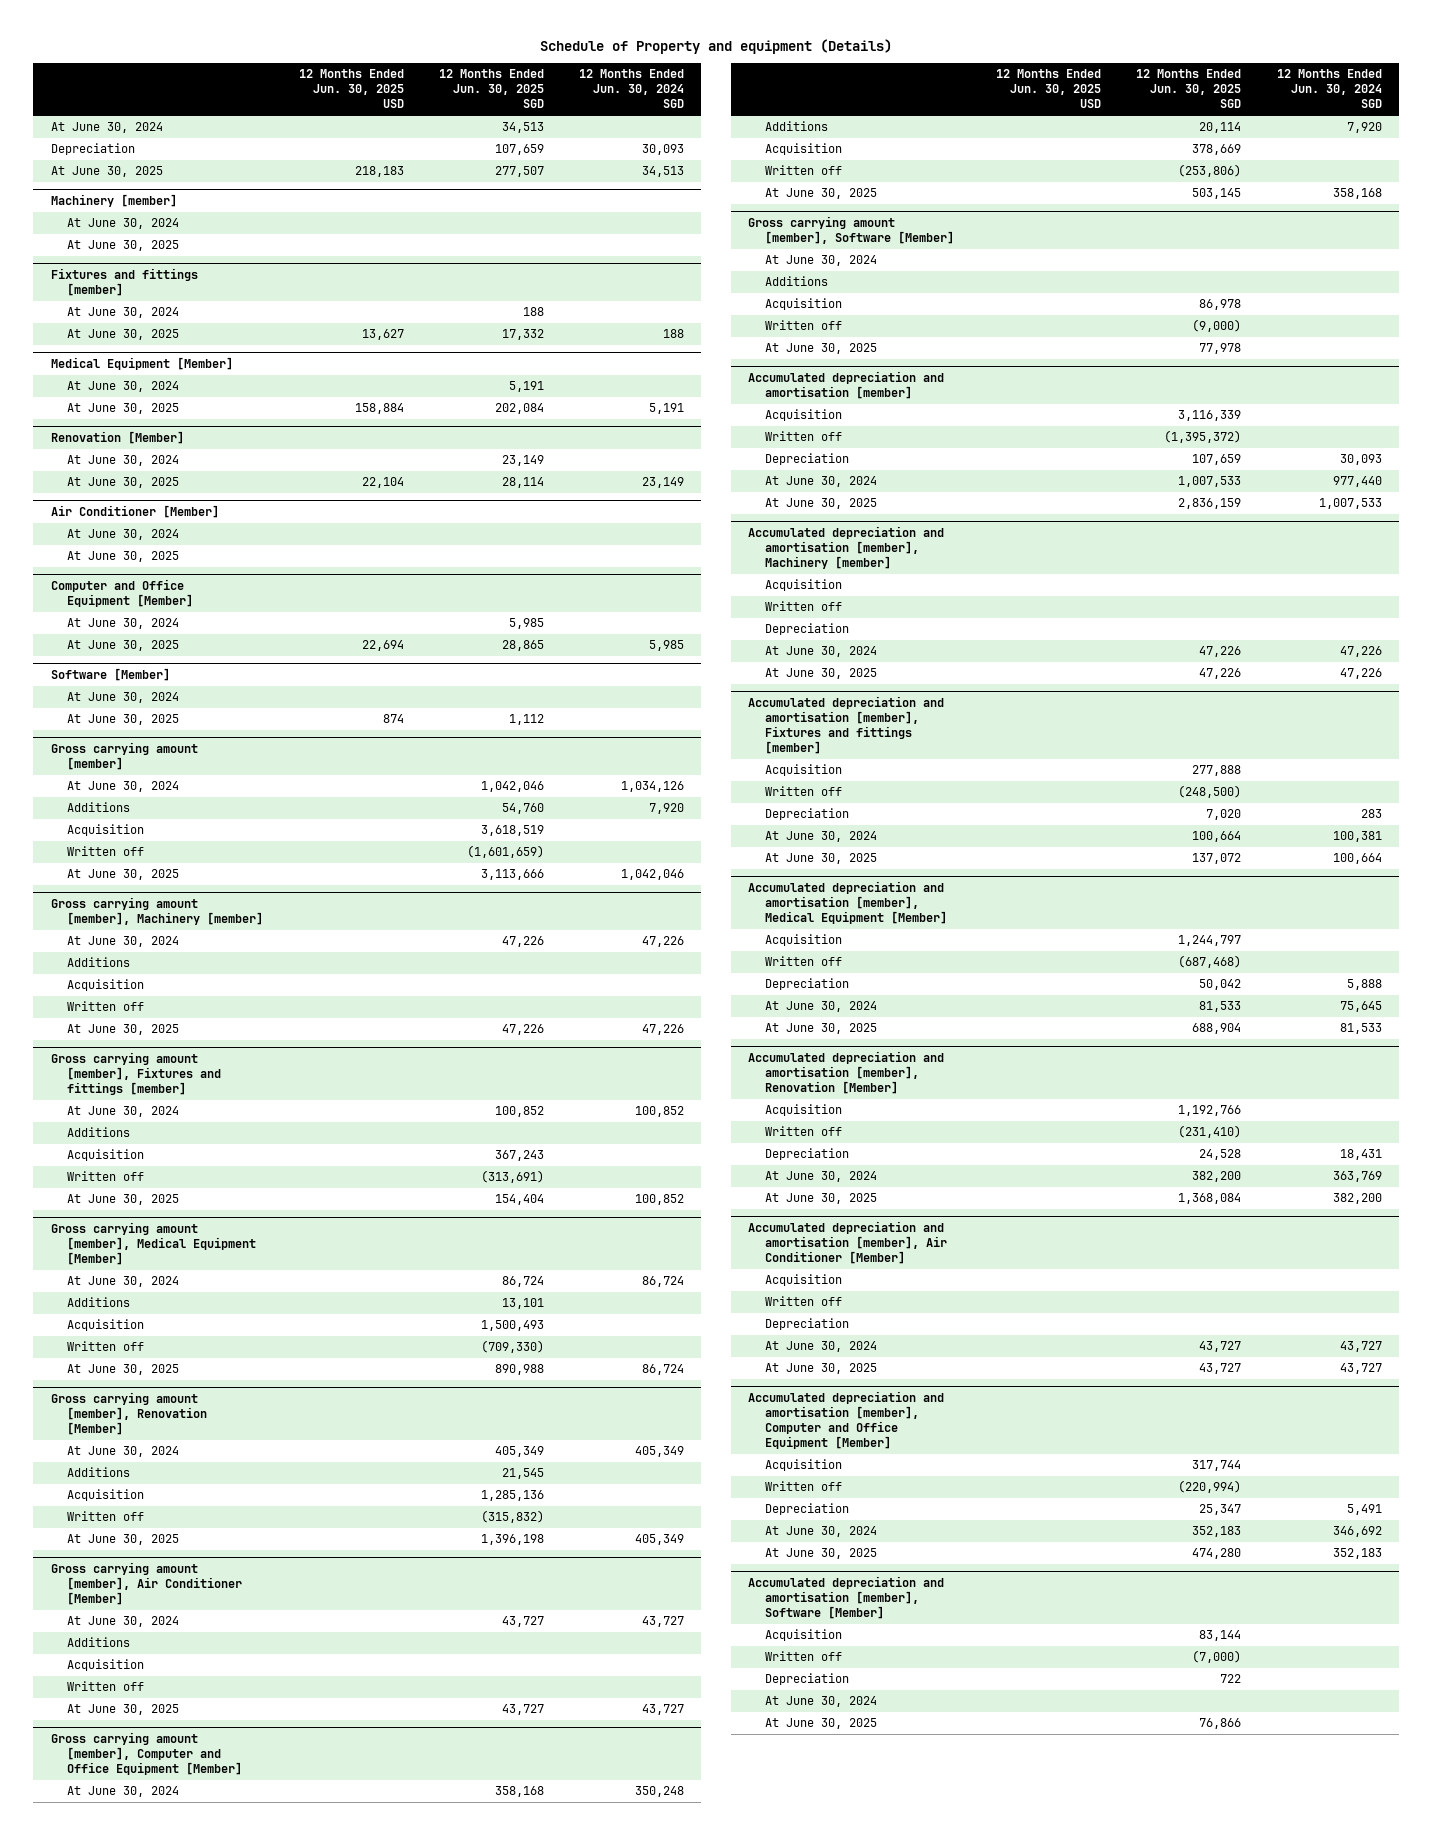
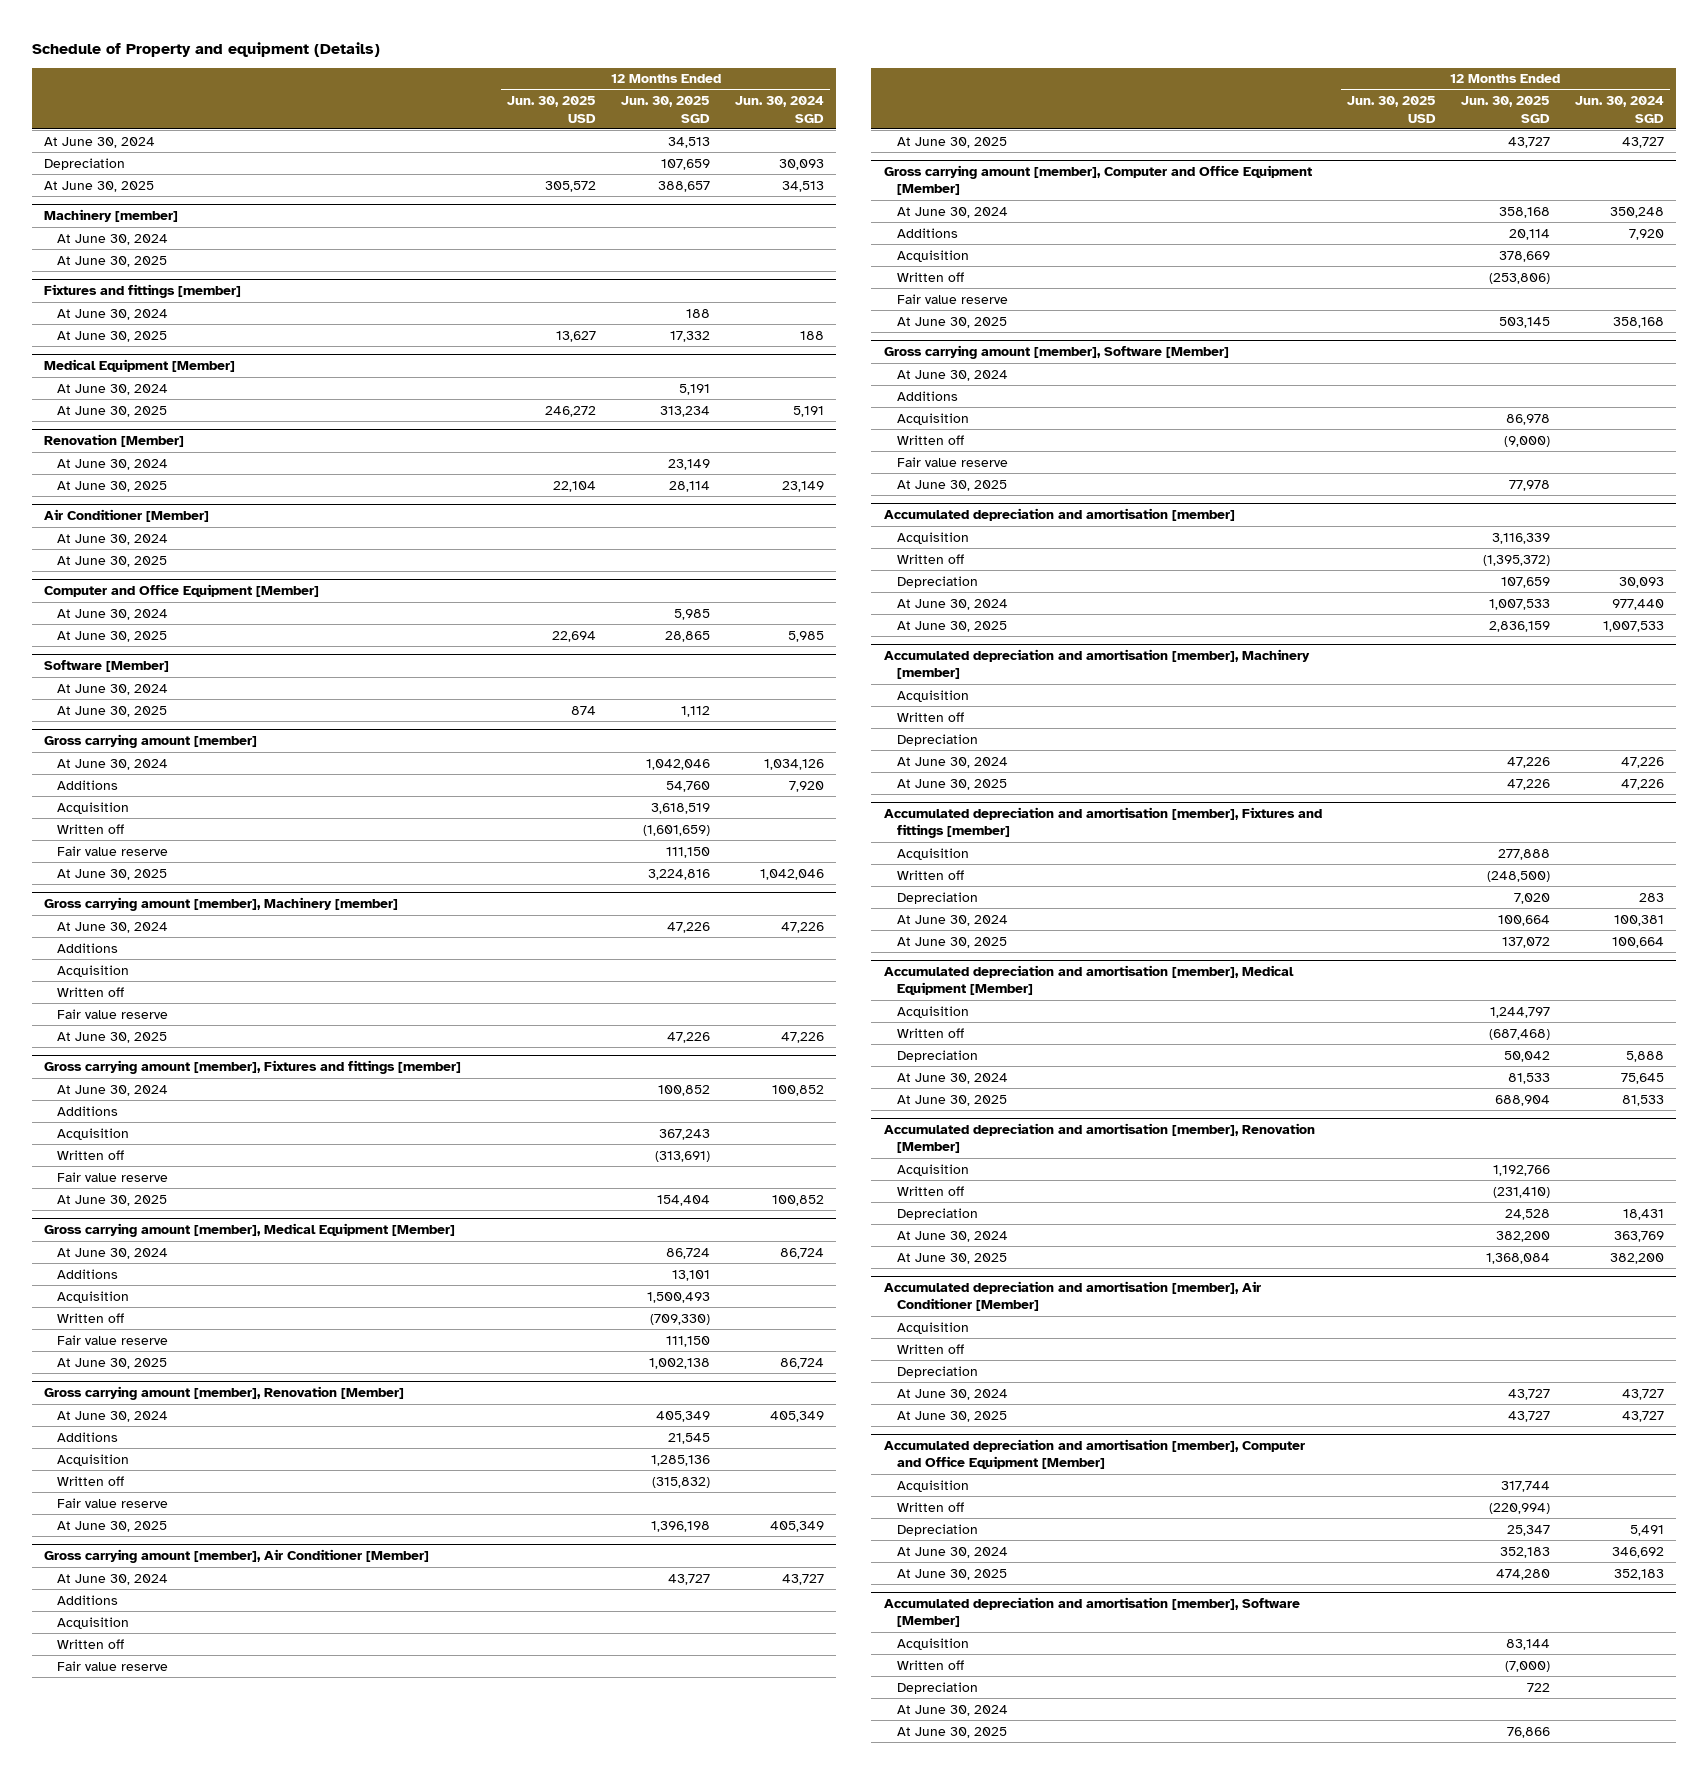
[354,166,404,178] 218,183 -> [545,180,597,192] 305,572
[494,166,544,178] 277,507 -> [658,180,711,192] 388,657
[354,403,404,415] 158,884 -> [545,405,597,417] 246,272
[494,403,544,415] 202,084 -> [660,405,711,417] 313,234
none -> [57,845,169,856] Fair value reserve
[480,869,544,881] 3,113,666 -> [648,868,711,880] 3,224,816
none -> [57,1008,169,1019] Fair value reserve
none -> [57,1171,169,1182] Fair value reserve
none -> [57,1334,169,1345] Fair value reserve
[494,1364,544,1376] 890,988 -> [649,1357,711,1369] 1,002,138
none -> [57,1497,169,1508] Fair value reserve
none -> [57,1660,169,1671] Fair value reserve
none -> [896,293,1008,304] Fair value reserve
none -> [896,456,1008,467] Fair value reserve

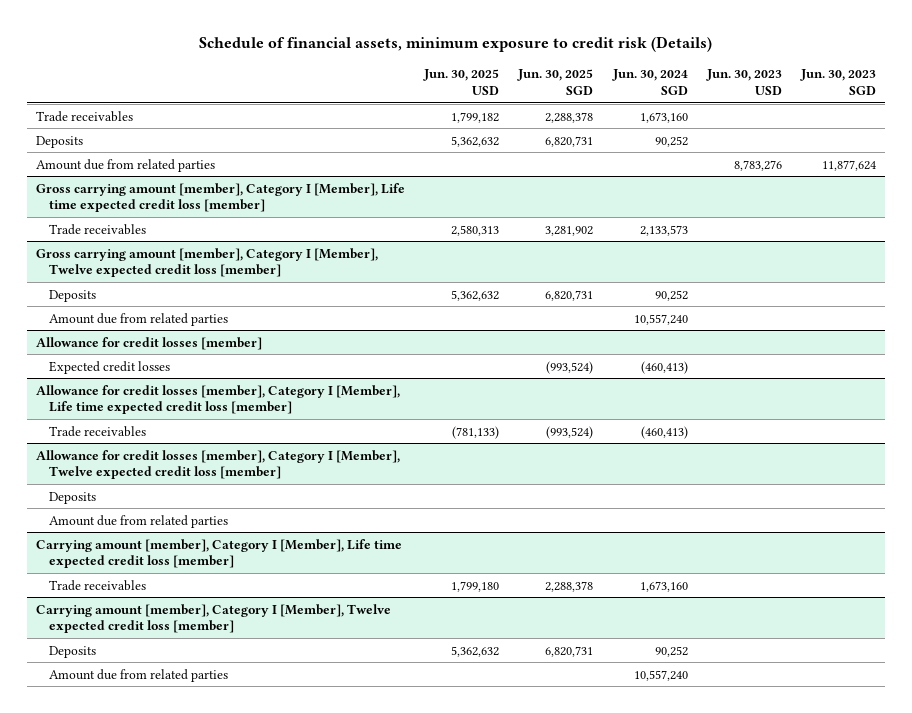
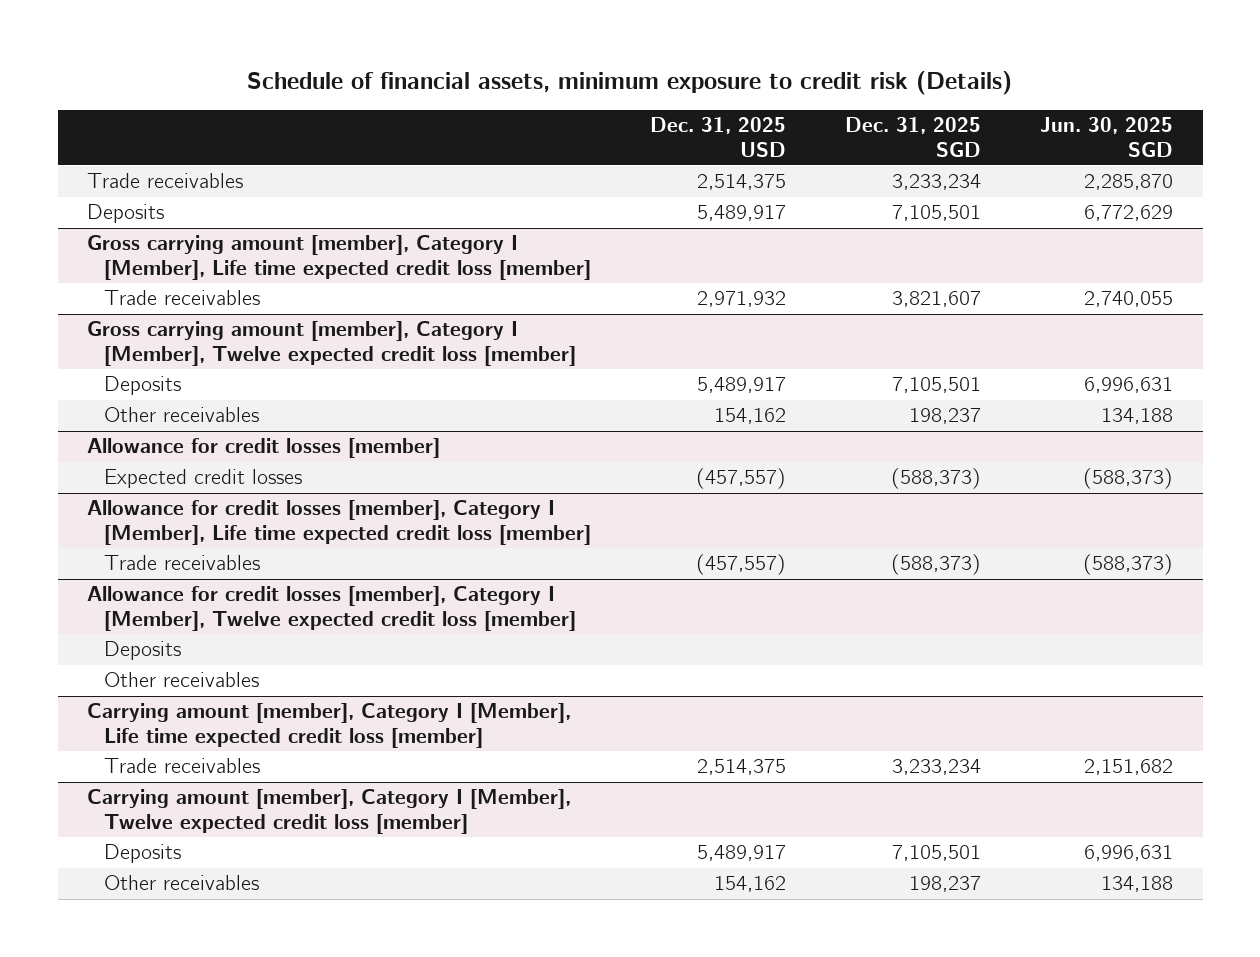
[423,69,500,95] Jun. 30, 2025 USD -> none
[611,69,688,95] Jun. 30, 2024 SGD -> none
[705,69,782,95] Jun. 30, 2023 USD -> none
[799,69,876,95] Jun. 30, 2023 SGD -> none
none -> [649,117,786,157] Dec. 31, 2025 USD
none -> [844,117,981,157] Dec. 31, 2025 SGD
[36,158,216,172] Amount due from related parties -> none
[545,111,594,123] 2,288,378 -> [1084,174,1174,191] 2,285,870
[545,135,594,147] 6,820,731 -> [1084,205,1174,222] 6,772,629
[545,225,594,236] 3,281,902 -> [1084,291,1174,308] 2,740,055
[49,312,229,326] Amount due from related parties -> none
[545,289,594,301] 6,820,731 -> [1084,377,1174,394] 6,996,631
none -> [103,407,259,423] Other receivables
[546,360,594,374] (993,524) -> [1083,468,1174,490] (588,373)
[546,425,594,439] (993,524) -> [1083,554,1174,576] (588,373)
[49,514,229,528] Amount due from related parties -> none
none -> [103,672,259,688] Other receivables
[545,580,594,592] 2,288,378 -> [1084,759,1174,776] 2,151,682
[49,668,229,682] Amount due from related parties -> none
[545,645,594,657] 6,820,731 -> [1084,845,1174,862] 6,996,631
none -> [103,875,259,891] Other receivables

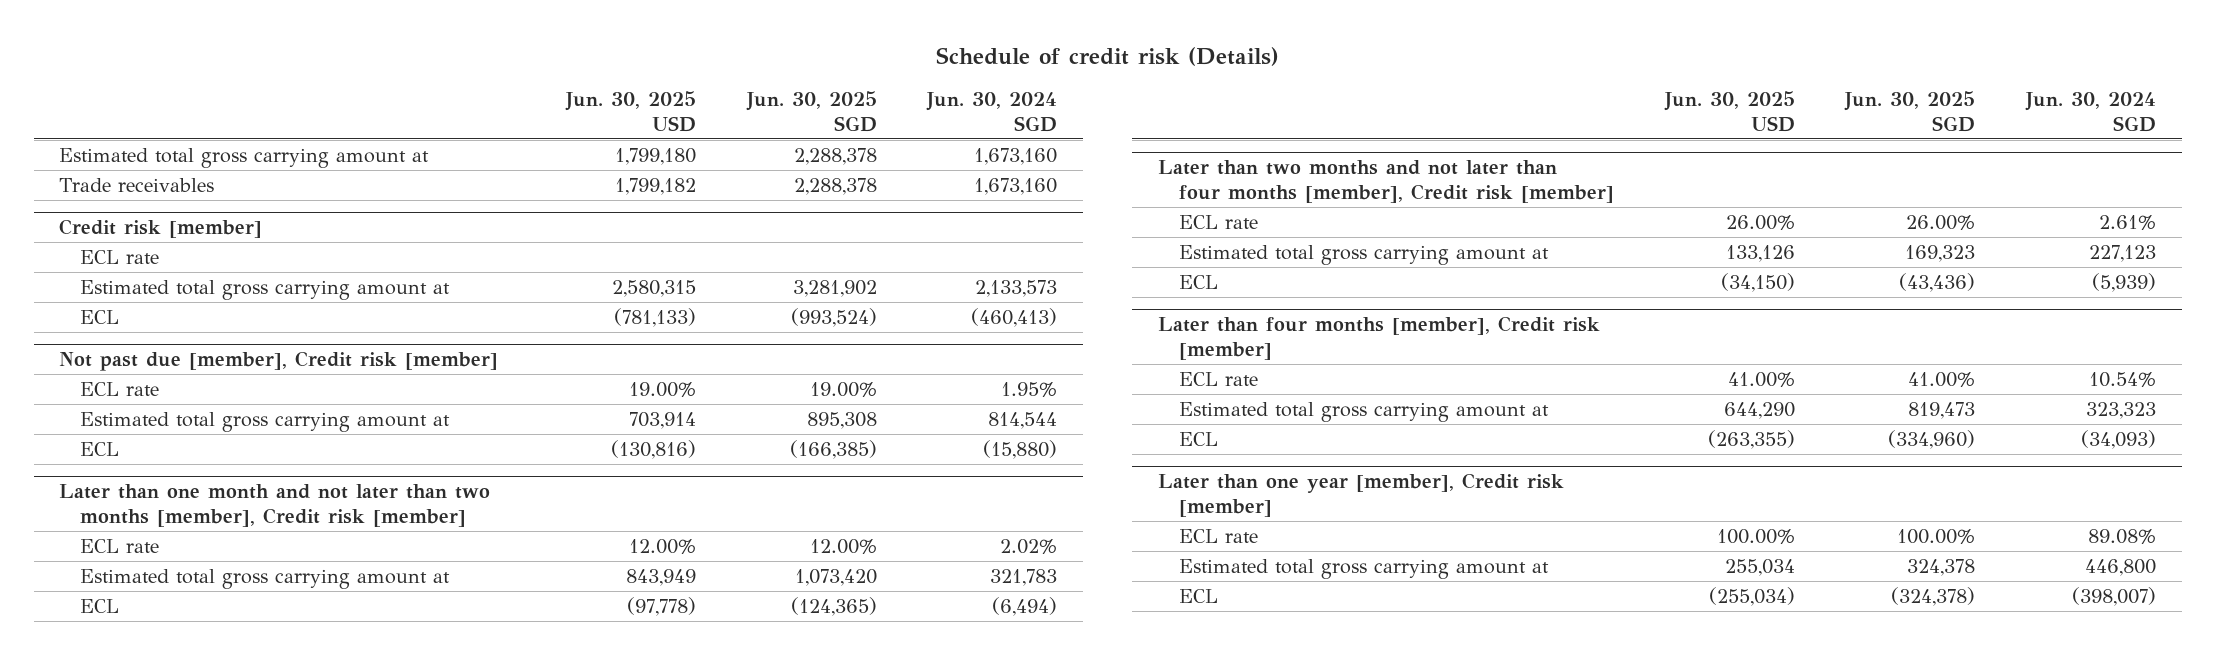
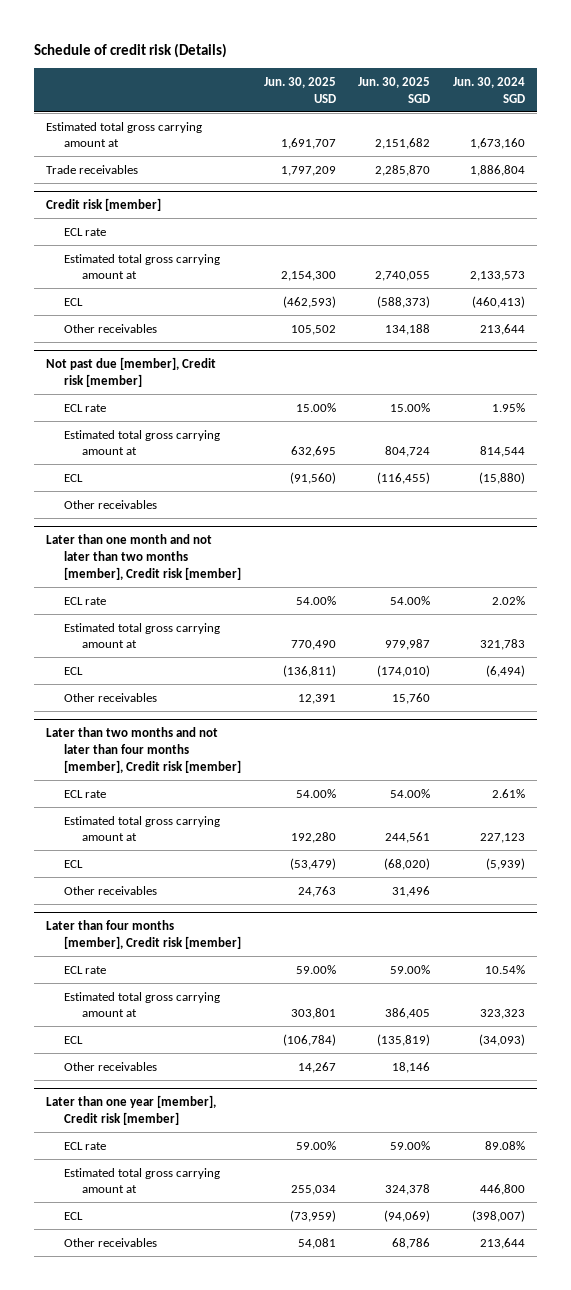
[614,147,696,165] 1,799,180 -> [280,138,336,150] 1,691,707
[793,147,877,165] 2,288,378 -> [375,138,431,150] 2,151,682
[614,177,696,195] 1,799,182 -> [280,165,336,176] 1,797,209
[793,177,877,195] 2,288,378 -> [375,164,431,176] 2,285,870
[974,177,1058,195] 1,673,160 -> [470,164,526,176] 1,886,804
[611,279,696,297] 2,580,315 -> [280,271,336,282] 2,154,300
[792,279,877,297] 3,281,902 -> [375,271,431,282] 2,740,055
[613,307,696,327] (781,133) -> [282,295,336,308] (462,593)
[790,307,877,327] (993,524) -> [377,295,431,308] (588,373)
none -> [63,323,157,333] Other receivables
[628,381,696,397] 19.00% -> [295,402,336,412] 15.00%
[809,381,877,397] 19.00% -> [390,402,431,412] 15.00%
[628,411,696,429] 703,914 -> [290,446,336,458] 632,695
[806,411,877,429] 895,308 -> [385,446,431,458] 804,724
[610,439,696,459] (130,816) -> [289,471,336,484] (91,560)
[789,439,877,459] (166,385) -> [377,471,431,484] (116,455)
none -> [63,499,157,509] Other receivables
[628,538,696,554] 12.00% -> [295,595,336,605] 54.00%
[809,538,877,554] 12.00% -> [390,595,431,605] 54.00%
[625,568,696,586] 843,949 -> [290,640,336,651] 770,490
[794,568,877,586] 1,073,420 -> [385,639,431,651] 979,987
[626,596,696,616] (97,778) -> [282,664,336,677] (136,811)
[790,596,877,616] (124,365) -> [377,664,431,677] (174,010)
none -> [63,692,157,702] Other receivables
[1725,214,1795,230] 26.00% -> [295,788,336,798] 54.00%
[1906,214,1976,230] 26.00% -> [390,788,431,798] 54.00%
[1725,244,1795,262] 133,126 -> [290,832,336,844] 192,280
[1905,244,1976,262] 169,323 -> [385,832,431,844] 244,561
[1720,272,1795,292] (34,150) -> [289,857,336,870] (53,479)
[1899,272,1976,292] (43,436) -> [384,857,431,870] (68,020)
none -> [63,885,157,895] Other receivables
[1727,371,1795,387] 41.00% -> [295,964,336,974] 59.00%
[1908,371,1976,387] 41.00% -> [390,964,431,974] 59.00%
[1723,401,1795,419] 644,290 -> [290,1008,336,1020] 303,801
[1908,401,1976,419] 819,473 -> [385,1008,431,1020] 386,405
[1707,429,1795,449] (263,355) -> [282,1033,336,1046] (106,784)
[1888,429,1976,449] (334,960) -> [377,1033,431,1046] (135,819)
none -> [63,1061,157,1071] Other receivables
[1716,528,1795,544] 100.00% -> [295,1140,336,1150] 59.00%
[1897,528,1976,544] 100.00% -> [390,1140,431,1150] 59.00%
[1708,586,1795,606] (255,034) -> [289,1209,336,1222] (73,959)
[1891,586,1976,606] (324,378) -> [384,1209,431,1222] (94,069)
none -> [63,1237,157,1247] Other receivables

